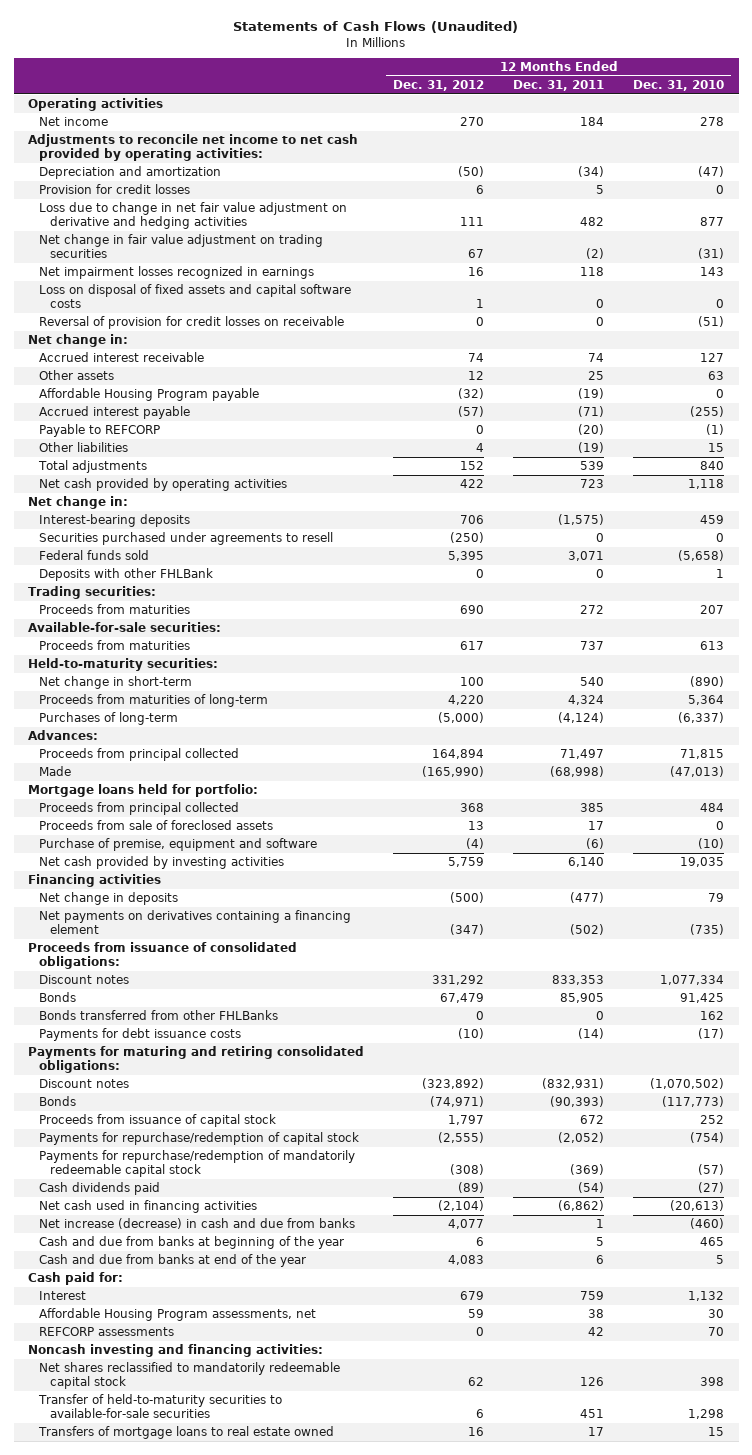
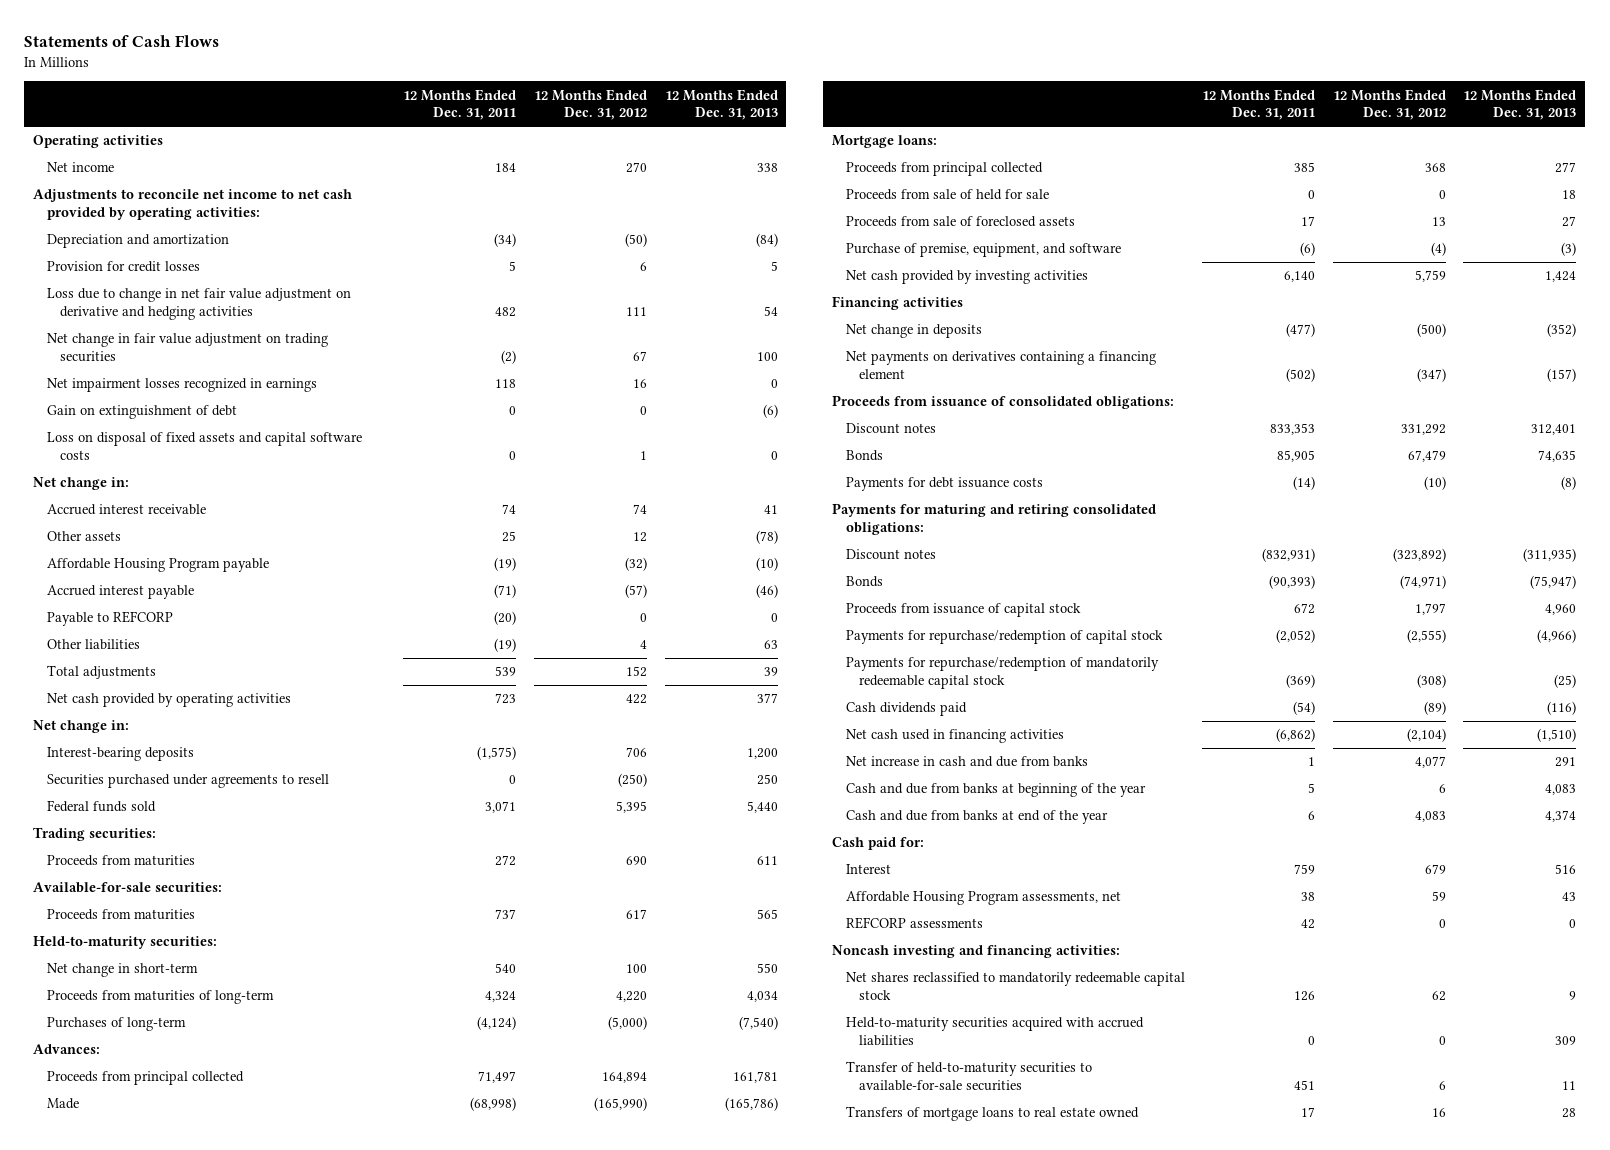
[233,21,519,34] Statements of Cash Flows (Unaudited) -> [24,35,220,48] Statements of Cash Flows
[633,80,725,92] Dec. 31, 2010 -> none
none -> [664,88,778,121] 12 Months Ended Dec. 31, 2013
none -> [46,405,237,420] Gain on extinguishment of debt
[39,316,345,330] Reversal of provision for credit losses on receivable -> none
[39,568,214,582] Deposits with other FHLBank -> none
[28,784,259,798] Mortgage loans held for portfolio: -> [831,135,937,149] Mortgage loans:
none -> [845,189,1049,201] Proceeds from sale of held for sale
[39,838,318,852] Purchase of premise, equipment and software -> [845,243,1121,258] Purchase of premise, equipment, and software
[39,1010,279,1021] Bonds transferred from other FHLBanks -> none
[39,1218,356,1230] Net increase (decrease) in cash and due from banks -> [845,756,1088,768] Net increase in cash and due from banks
none -> [845,1017,1144,1046] Held-to-maturity securities acquired with accrued liabilities

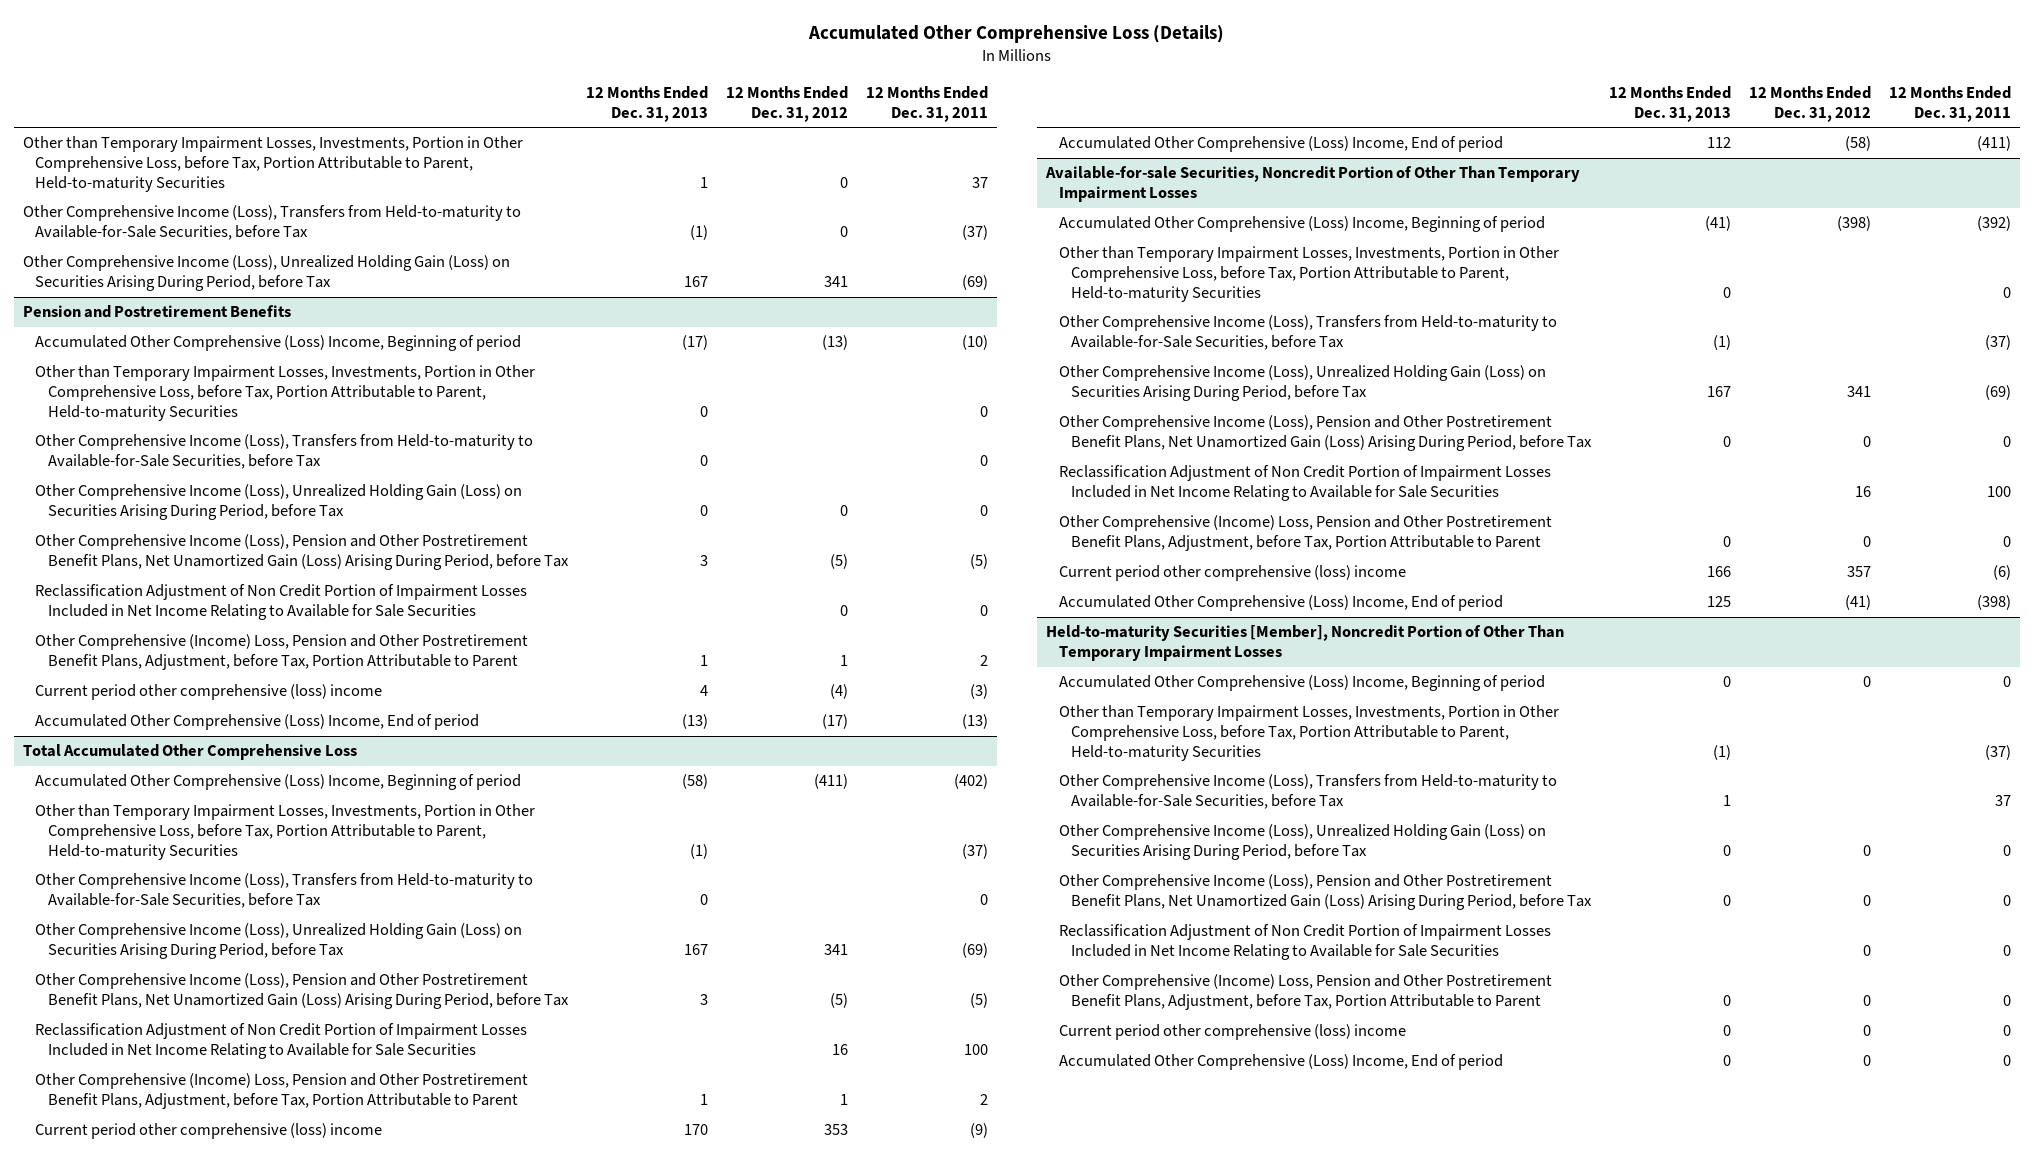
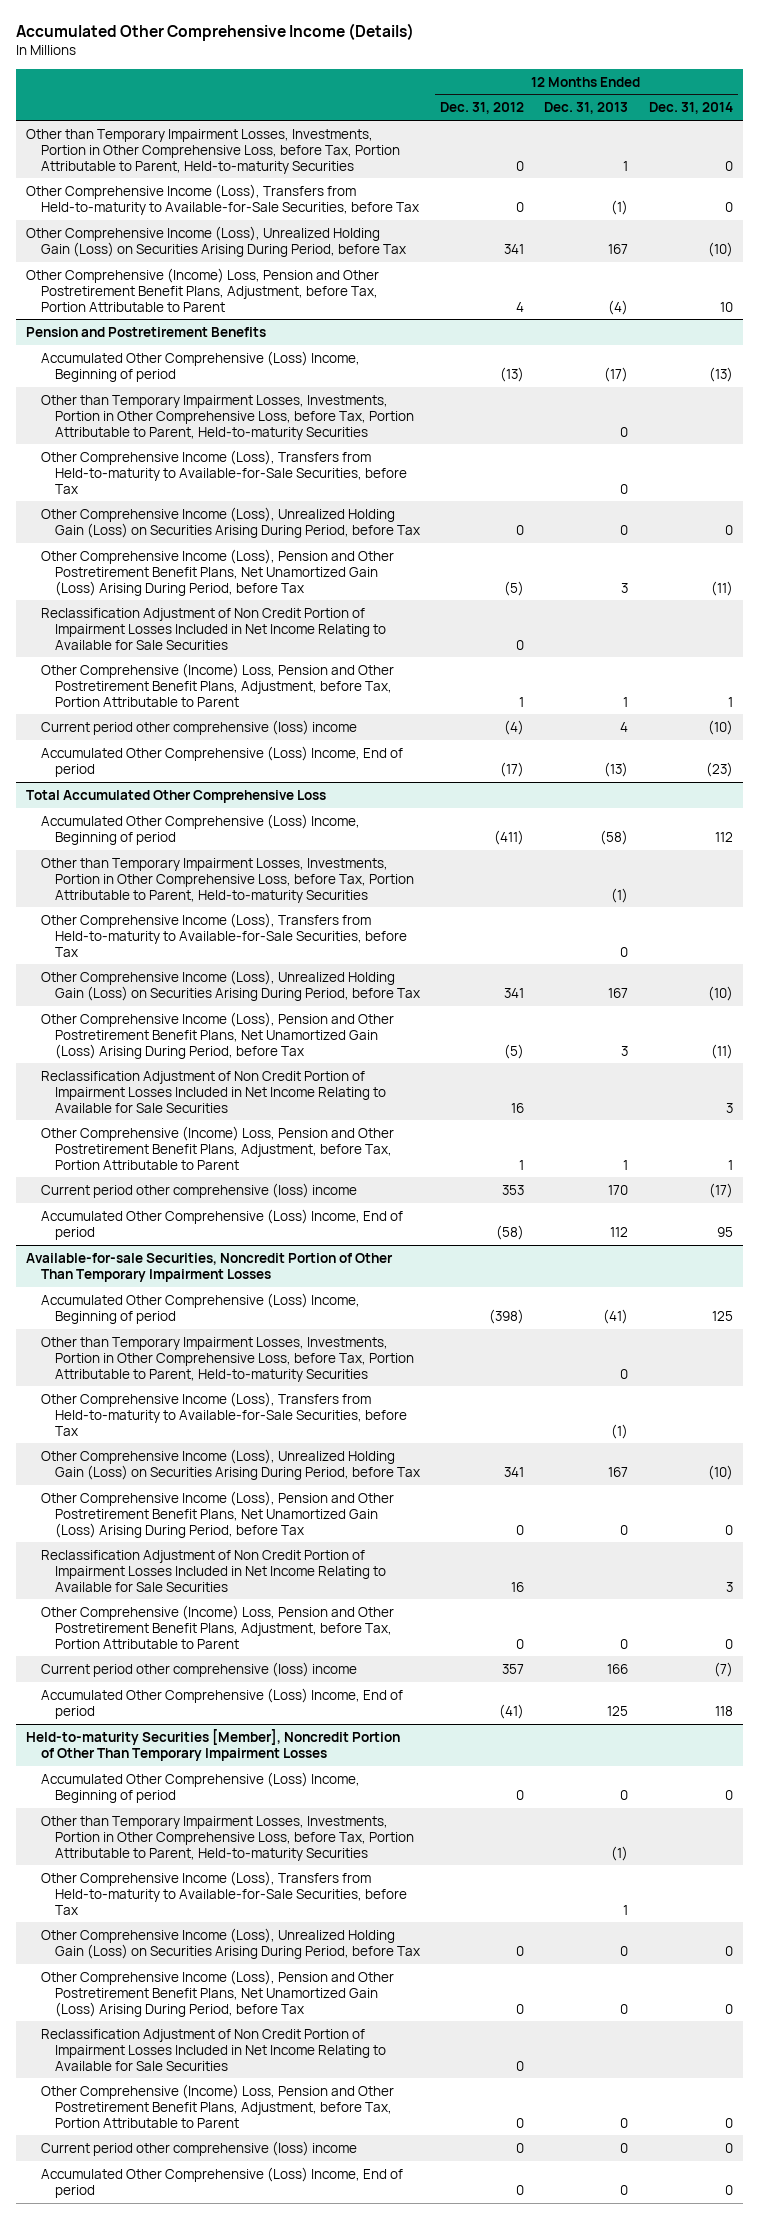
[808,25,1225,44] Accumulated Other Comprehensive Loss (Details) -> [16,23,415,42] Accumulated Other Comprehensive Income (Details)
[865,86,988,122] 12 Months Ended Dec. 31, 2011 -> none
none -> [648,102,733,115] Dec. 31, 2014
none -> [26,267,380,312] Other Comprehensive (Income) Loss, Pension and Other Postretirement Benefit Plans, Adjustment, before Tax, Portion Attributable to Parent

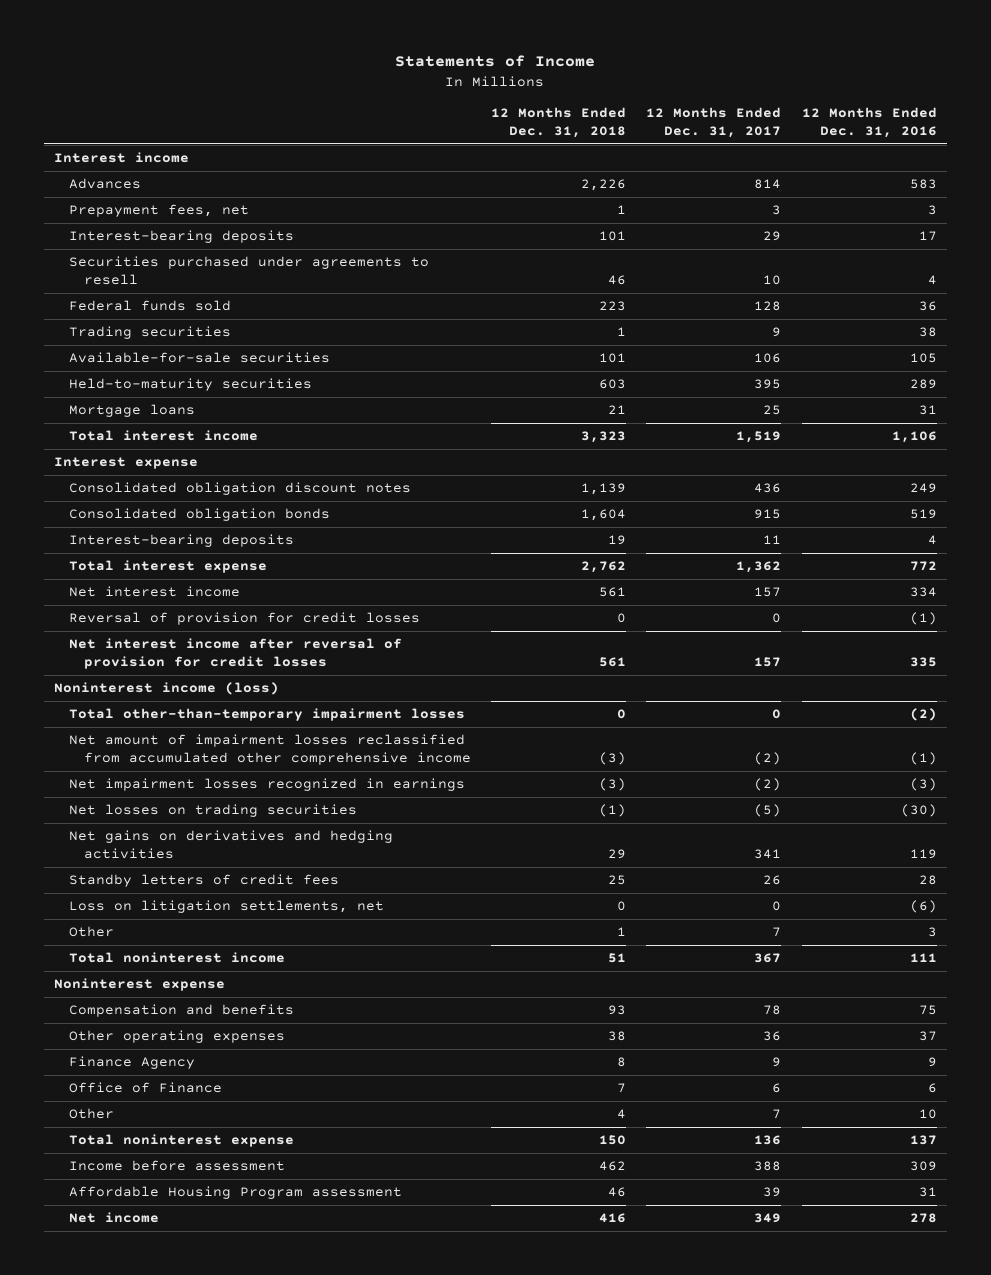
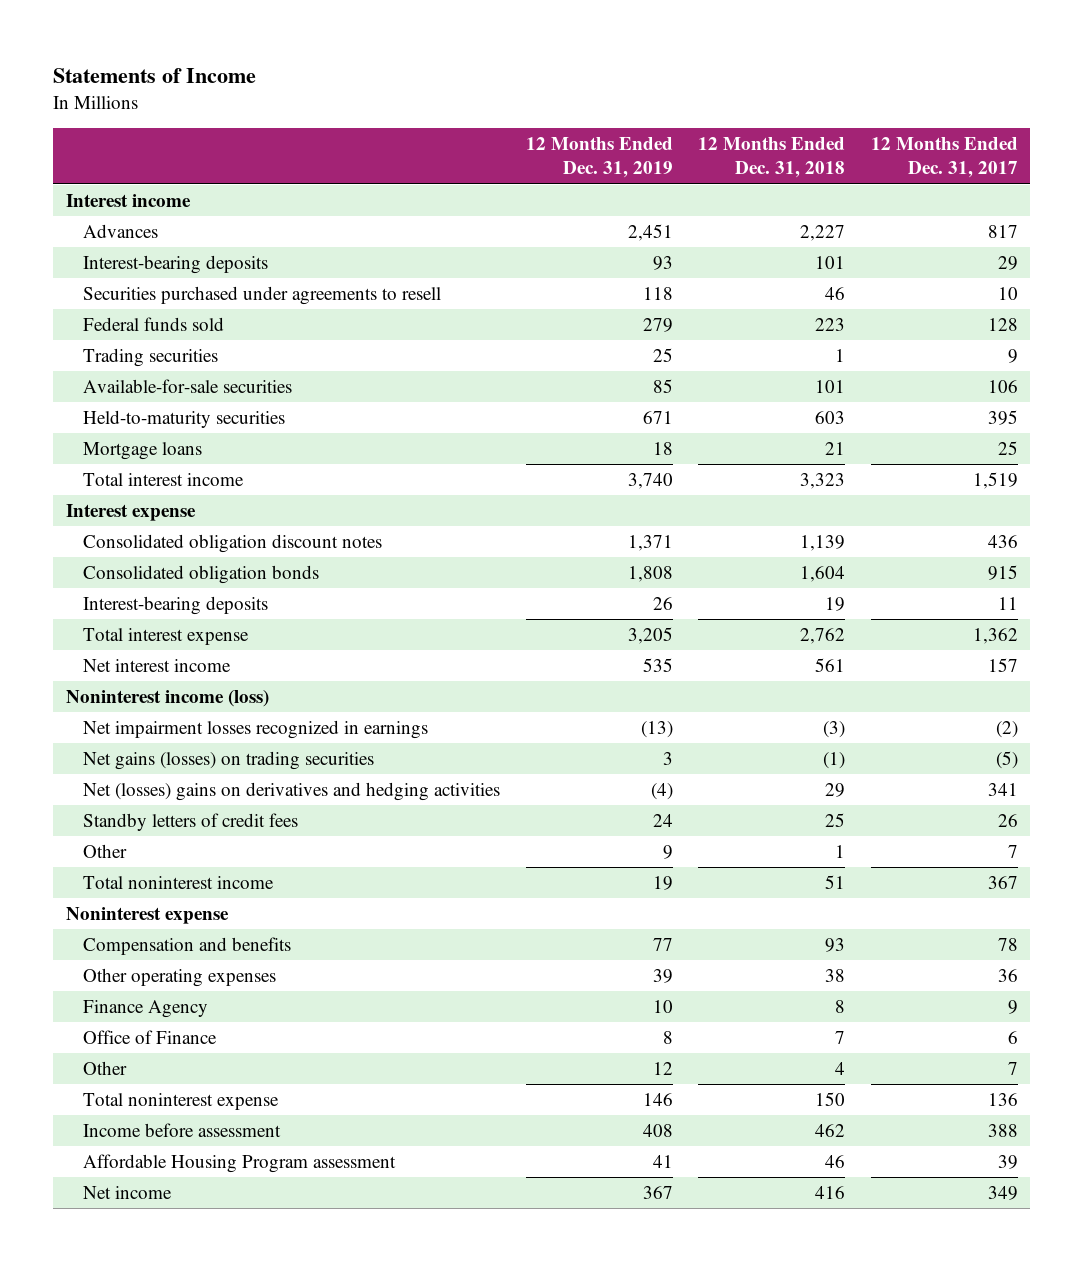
[801,107,937,139] 12 Months Ended Dec. 31, 2016 -> none
none -> [525,136,673,179] 12 Months Ended Dec. 31, 2019
[68,204,249,218] Prepayment fees, net -> none
[581,179,627,192] 2,226 -> [800,225,846,242] 2,227
[754,179,782,190] 814 -> [987,225,1018,239] 817
[68,612,420,626] Reversal of provision for credit losses -> none
[68,638,402,670] Net interest income after reversal of provision for credit losses -> none
[68,708,465,722] Total other-than-temporary impairment losses -> none
[68,734,471,766] Net amount of impairment losses reclassified from accumulated other comprehensive income -> none
[68,804,357,818] Net losses on trading securities -> [83,751,375,771] Net gains (losses) on trading securities
[68,830,393,860] Net gains on derivatives and hedging activities -> [83,782,501,802] Net (losses) gains on derivatives and hedging activities
[68,900,384,914] Loss on litigation settlements, net -> none

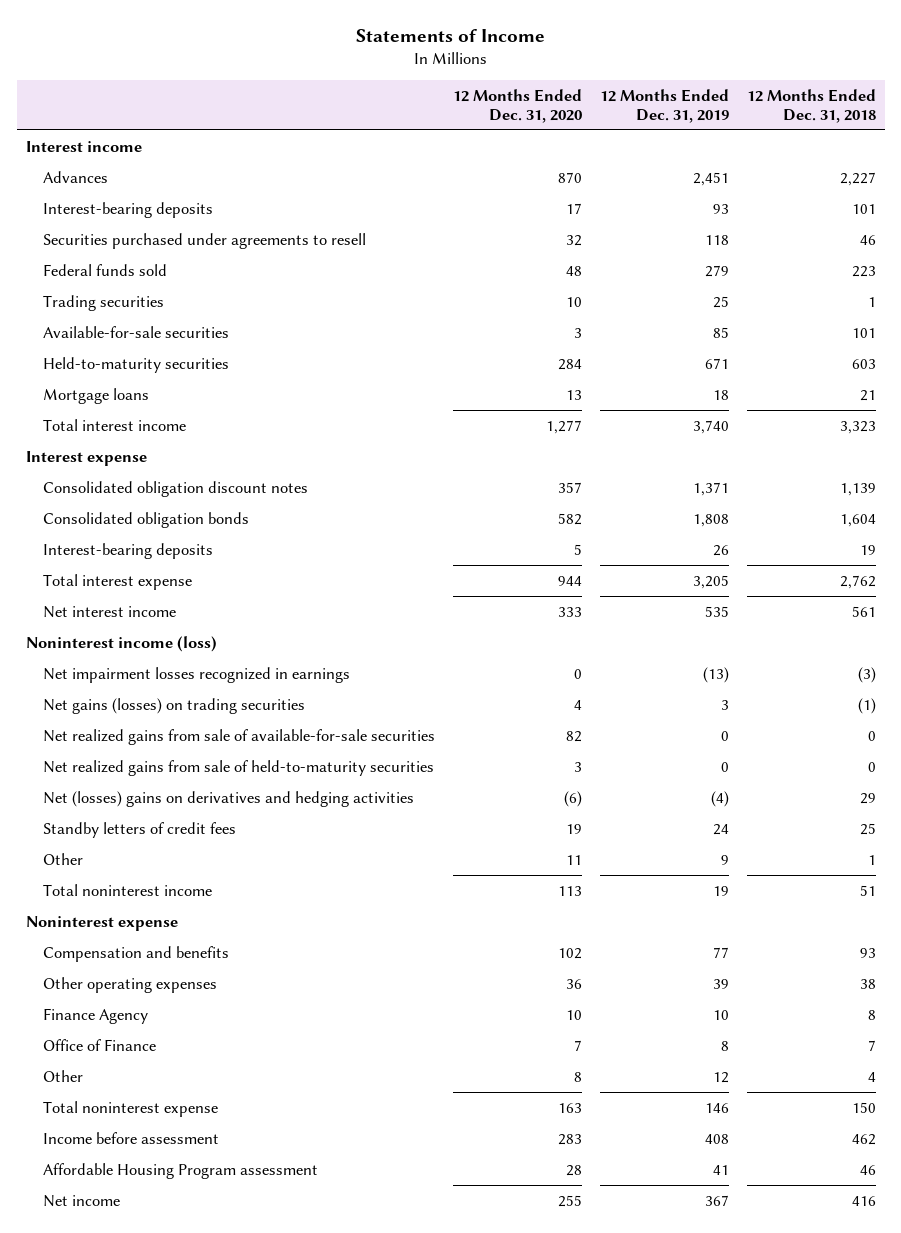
[870,136,1018,179] 12 Months Ended Dec. 31, 2017 -> none
none -> [453,89,583,123] 12 Months Ended Dec. 31, 2020
none -> [43,728,436,745] Net realized gains from sale of available-for-sale securities
none -> [43,759,435,776] Net realized gains from sale of held-to-maturity securities

